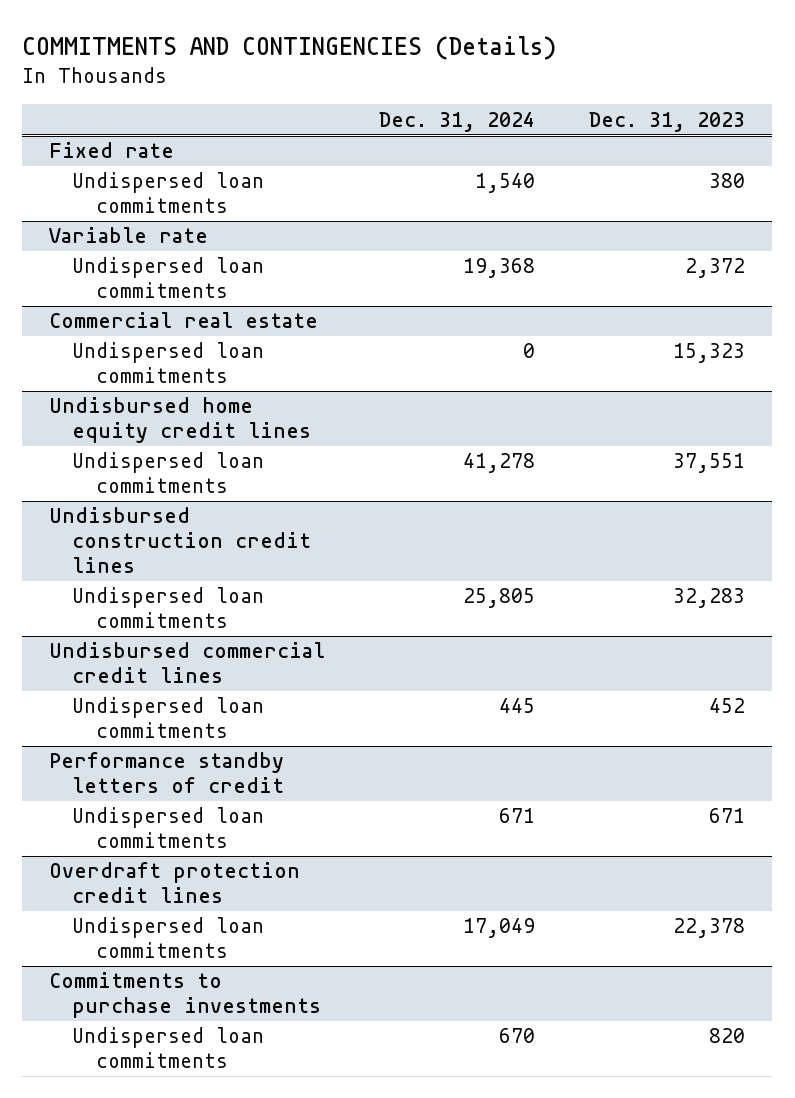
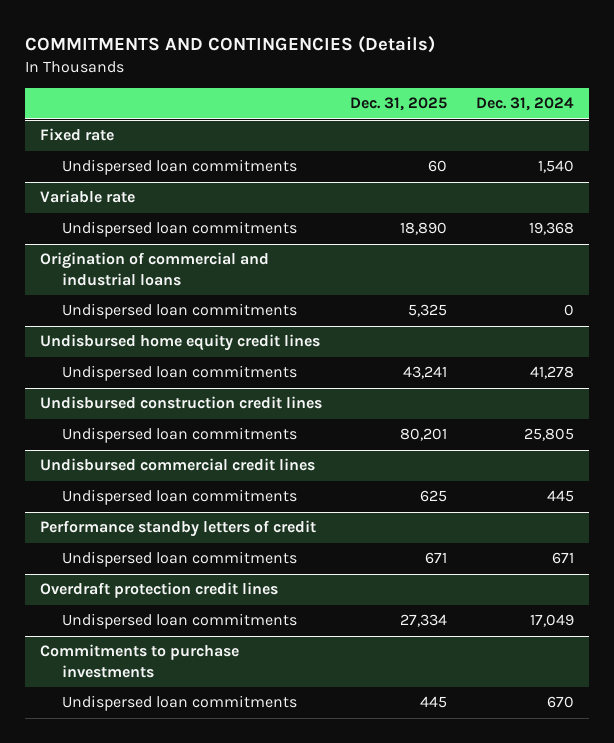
[589,111,746,132] Dec. 31, 2023 -> none
none -> [350,97,448,112] Dec. 31, 2025
[49,312,319,329] Commercial real estate -> [39,252,269,286] Origination of commercial and industrial loans

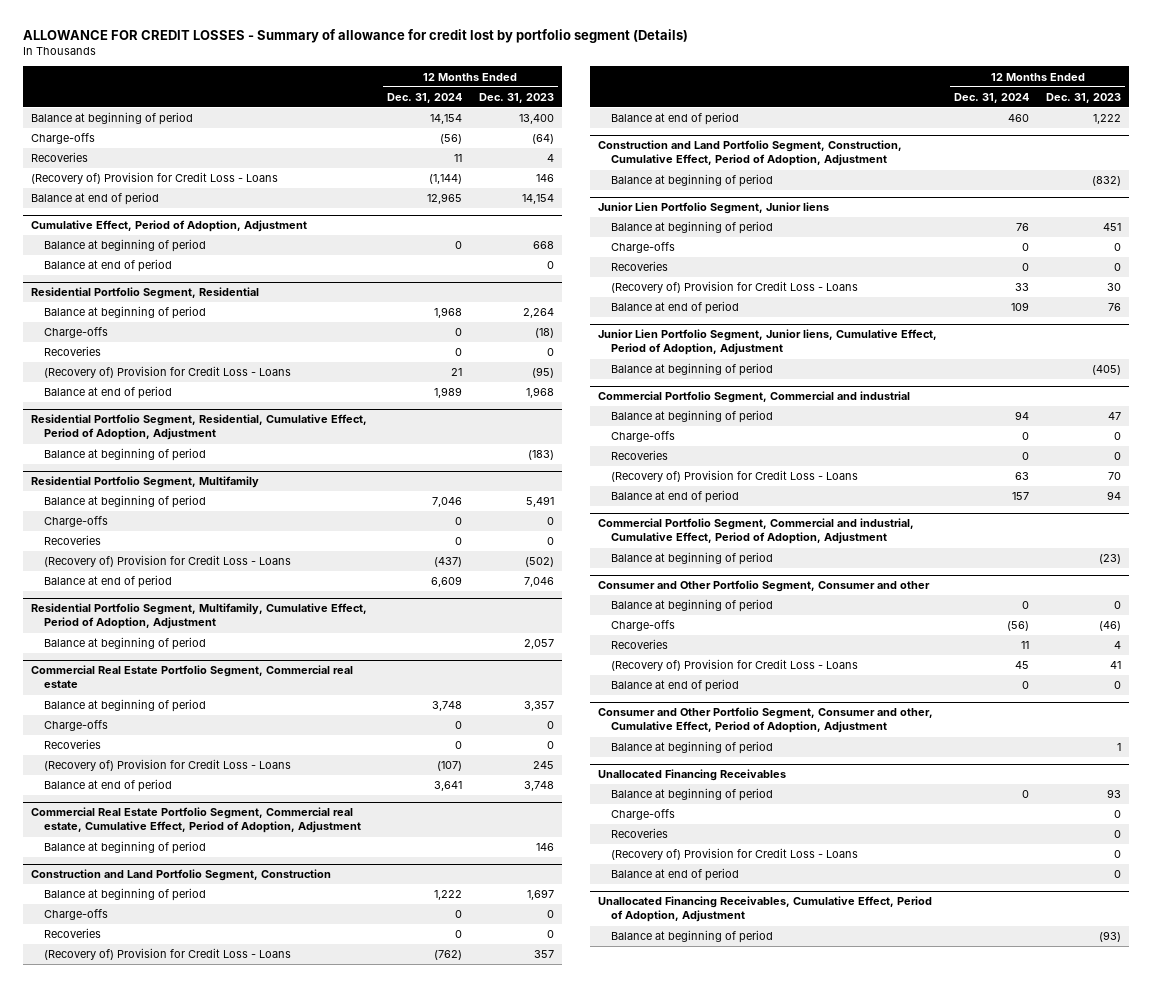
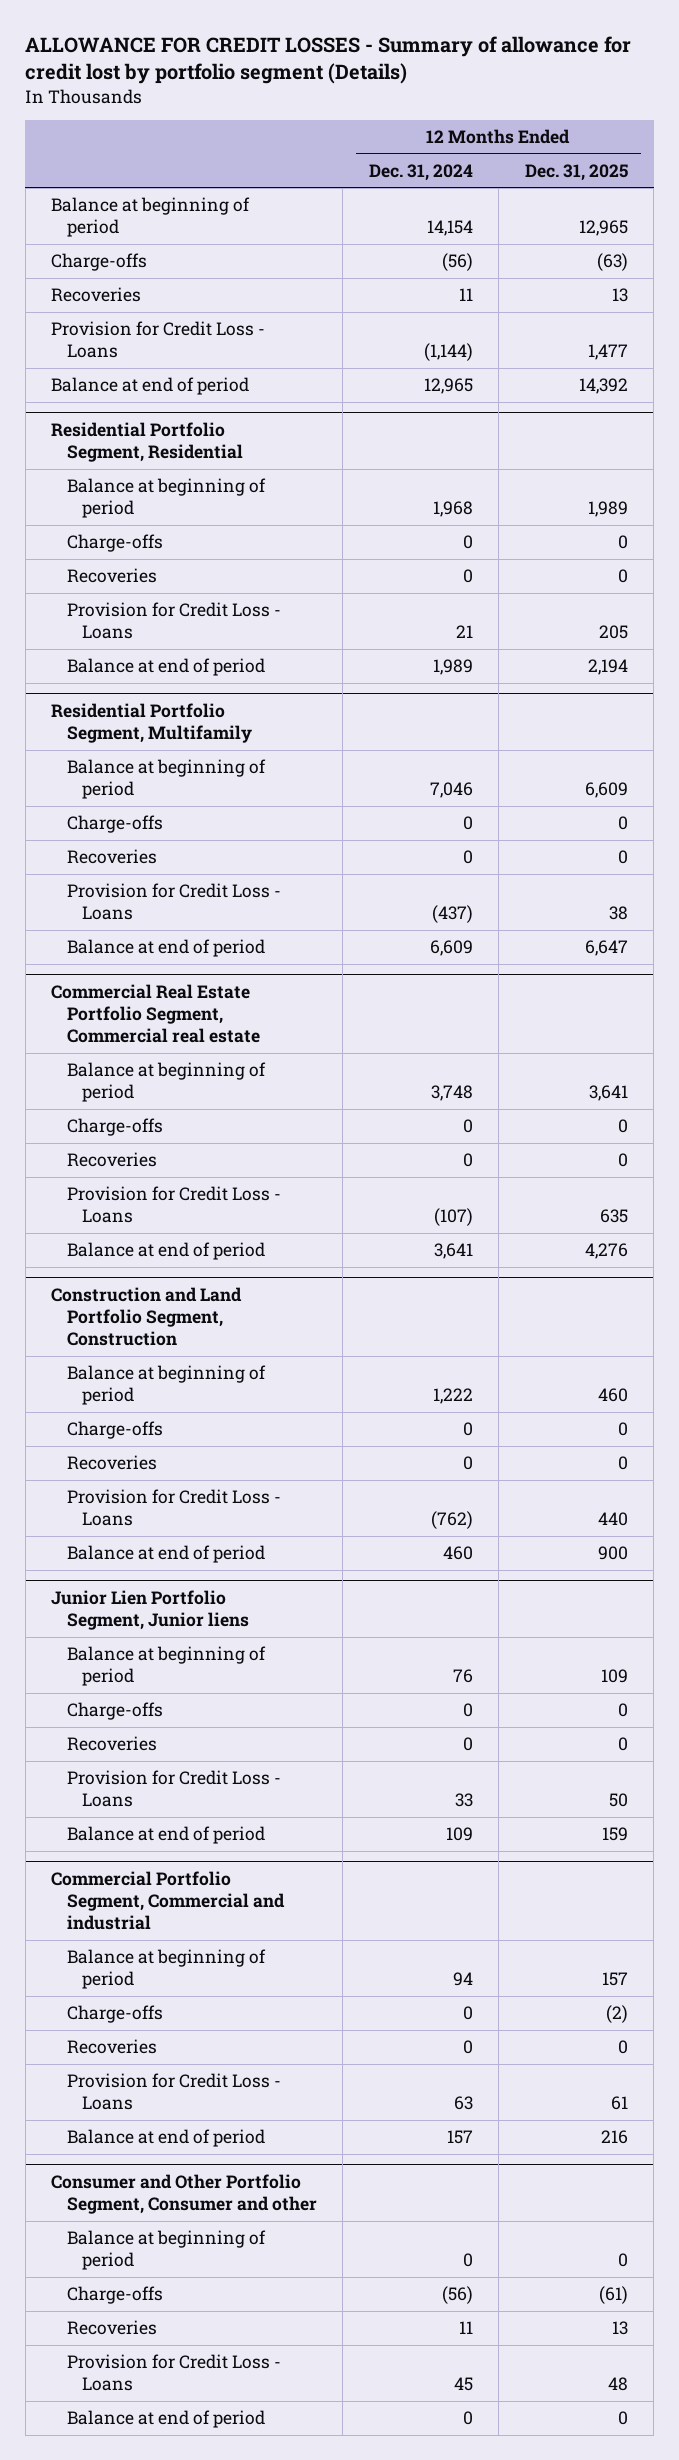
[478,92,554,103] Dec. 31, 2023 -> none
none -> [524,163,628,181] Dec. 31, 2025
[31,172,279,185] (Recovery of) Provision for Credit Loss - Loans -> [51,321,266,359] Provision for Credit Loss - Loans
[31,220,308,233] Cumulative Effect, Period of Adoption, Adjustment -> none
[44,239,207,253] Balance at beginning of period -> none
[44,259,173,273] Balance at end of period -> none
[44,366,292,379] (Recovery of) Provision for Credit Loss - Loans -> [66,602,281,640] Provision for Credit Loss - Loans
[31,414,368,441] Residential Portfolio Segment, Residential, Cumulative Effect, Period of Adoption, Adjustment -> none
[44,448,207,462] Balance at beginning of period -> none
[44,555,292,568] (Recovery of) Provision for Credit Loss - Loans -> [66,883,281,921] Provision for Credit Loss - Loans
[31,603,368,630] Residential Portfolio Segment, Multifamily, Cumulative Effect, Period of Adoption, Adjustment -> none
[44,637,207,651] Balance at beginning of period -> none
[44,759,292,772] (Recovery of) Provision for Credit Loss - Loans -> [66,1186,281,1224] Provision for Credit Loss - Loans
[31,807,362,834] Commercial Real Estate Portfolio Segment, Commercial real estate, Cumulative Effect, Period of Adoption, Adjustment -> none
[44,841,207,855] Balance at beginning of period -> none
[44,948,292,961] (Recovery of) Provision for Credit Loss - Loans -> [66,1489,281,1527] Provision for Credit Loss - Loans
[598,140,903,167] Construction and Land Portfolio Segment, Construction, Cumulative Effect, Period of Adoption, Adjustment -> none
[611,174,774,188] Balance at beginning of period -> none
[611,281,859,294] (Recovery of) Provision for Credit Loss - Loans -> [66,1770,281,1808] Provision for Credit Loss - Loans
[598,329,938,356] Junior Lien Portfolio Segment, Junior liens, Cumulative Effect, Period of Adoption, Adjustment -> none
[611,363,774,377] Balance at beginning of period -> none
[611,470,859,483] (Recovery of) Provision for Credit Loss - Loans -> [66,2073,281,2111] Provision for Credit Loss - Loans
[598,518,915,545] Commercial Portfolio Segment, Commercial and industrial, Cumulative Effect, Period of Adoption, Adjustment -> none
[611,552,774,566] Balance at beginning of period -> none
[611,659,859,672] (Recovery of) Provision for Credit Loss - Loans -> [66,2354,281,2392] Provision for Credit Loss - Loans
[598,707,934,734] Consumer and Other Portfolio Segment, Consumer and other, Cumulative Effect, Period of Adoption, Adjustment -> none
[611,741,774,755] Balance at beginning of period -> none
[598,769,787,782] Unallocated Financing Receivables -> none
[611,788,774,802] Balance at beginning of period -> none
[611,809,676,821] Charge-offs -> none
[611,828,669,839] Recoveries -> none
[611,848,859,861] (Recovery of) Provision for Credit Loss - Loans -> none
[611,868,740,882] Balance at end of period -> none
[598,896,933,923] Unallocated Financing Receivables, Cumulative Effect, Period of Adoption, Adjustment -> none
[611,930,774,944] Balance at beginning of period -> none

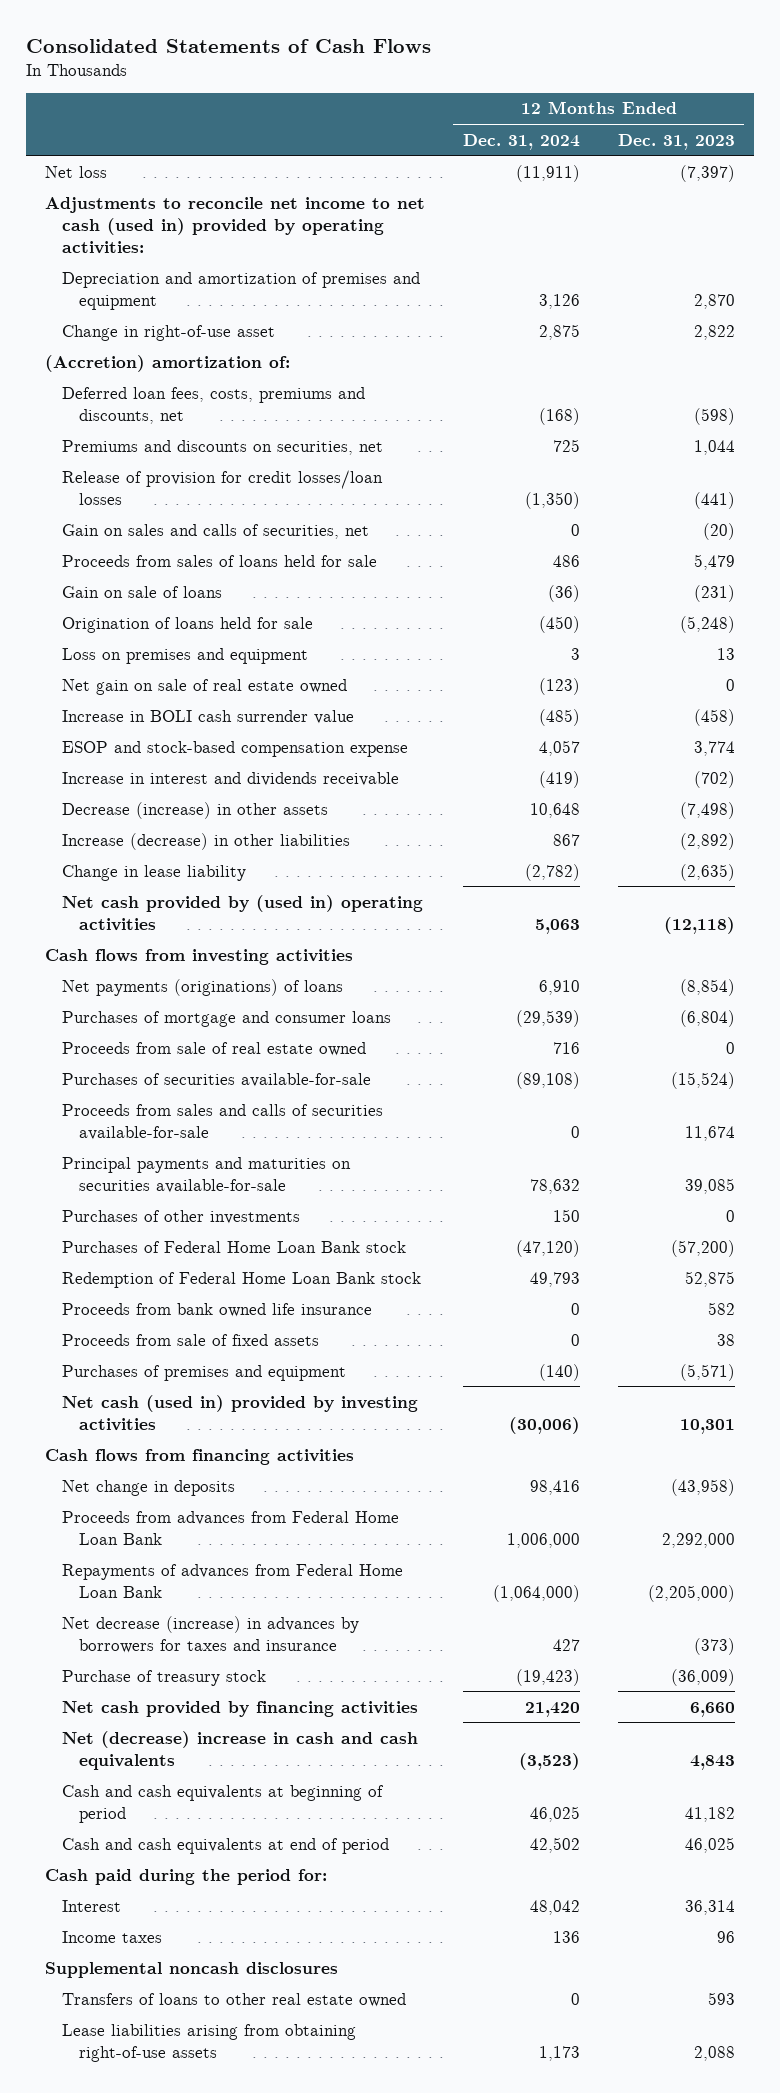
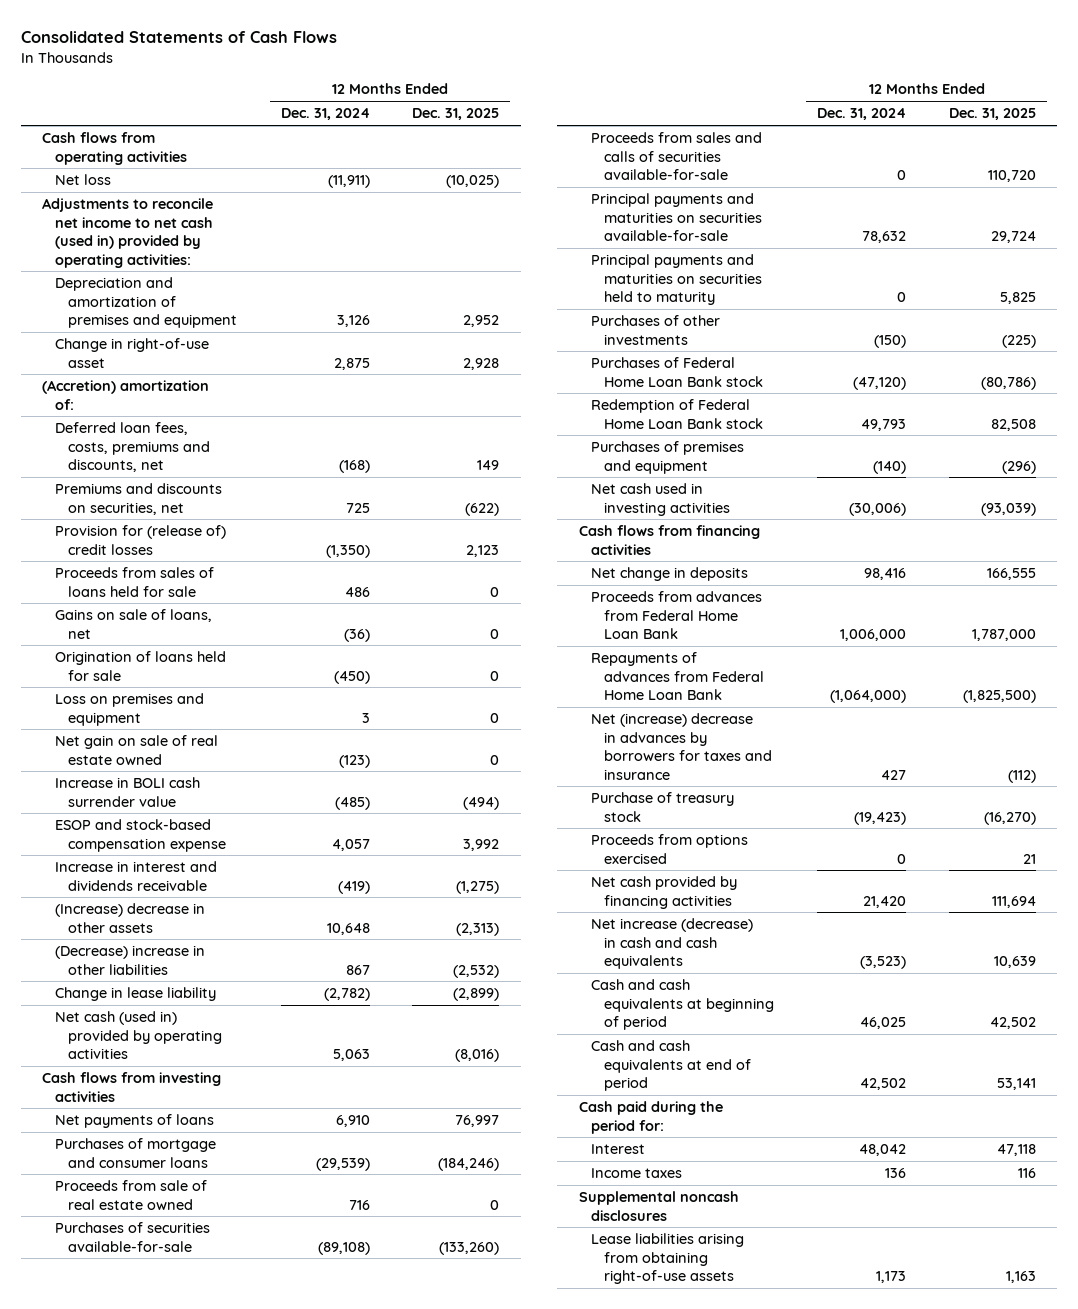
[617,133,735,150] Dec. 31, 2023 -> none
none -> [412,108,500,121] Dec. 31, 2025
none -> [42,132,187,165] Cash flows from operating activities
[61,523,369,539] Gain on sales and calls of securities, net -> none
[61,469,383,505] Release of provision for credit losses/loan losses -> [54,525,226,555] Provision for (release of) credit losses
[61,585,222,598] Gain on sale of loans -> [54,609,212,639] Gains on sale of loans, net
[61,801,328,819] Decrease (increase) in other assets -> [54,903,205,933] (Increase) decrease in other assets
[61,832,350,850] Increase (decrease) in other liabilities -> [54,945,205,975] (Decrease) increase in other liabilities
[61,894,423,931] Net cash provided by (used in) operating activities -> [54,1011,222,1060] Net cash (used in) provided by operating activities
[61,978,343,996] Net payments (originations) of loans -> [54,1114,214,1129] Net payments of loans
none -> [591,254,763,306] Principal payments and maturities on securities held to maturity
[552,1208,580,1222] 150 -> [874,334,907,348] (150)
[61,1302,372,1317] Proceeds from bank owned life insurance -> none
[61,1333,319,1346] Proceeds from sale of fixed assets -> none
[61,1394,418,1431] Net cash (used in) provided by investing activities -> [591,483,731,516] Net cash used in investing activities
[61,1615,359,1653] Net decrease (increase) in advances by borrowers for taxes and insurance -> [591,713,773,780] Net (increase) decrease in advances by borrowers for taxes and insurance
none -> [591,834,749,864] Proceeds from options exercised
[61,1730,418,1770] Net (decrease) increase in cash and cash equivalents -> [591,918,754,970] Net increase (decrease) in cash and cash equivalents
[61,1992,406,2007] Transfers of loans to other real estate owned -> none

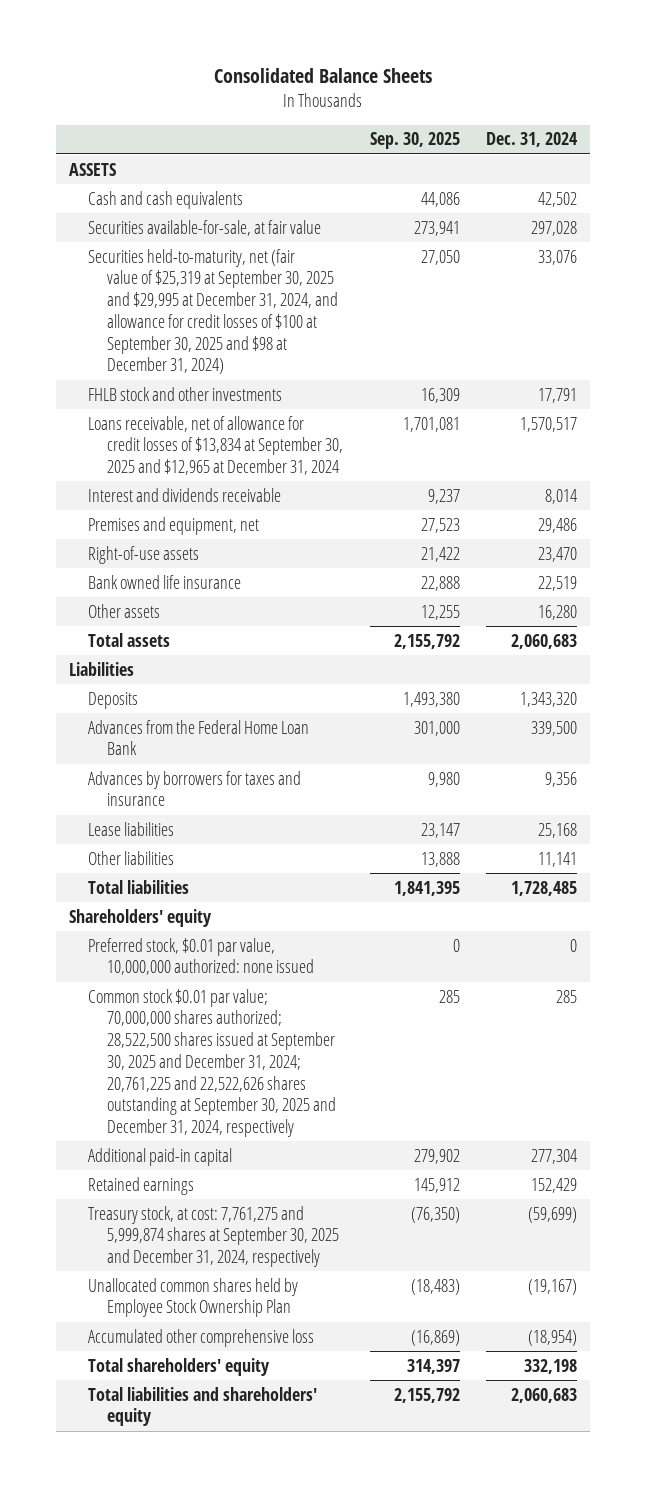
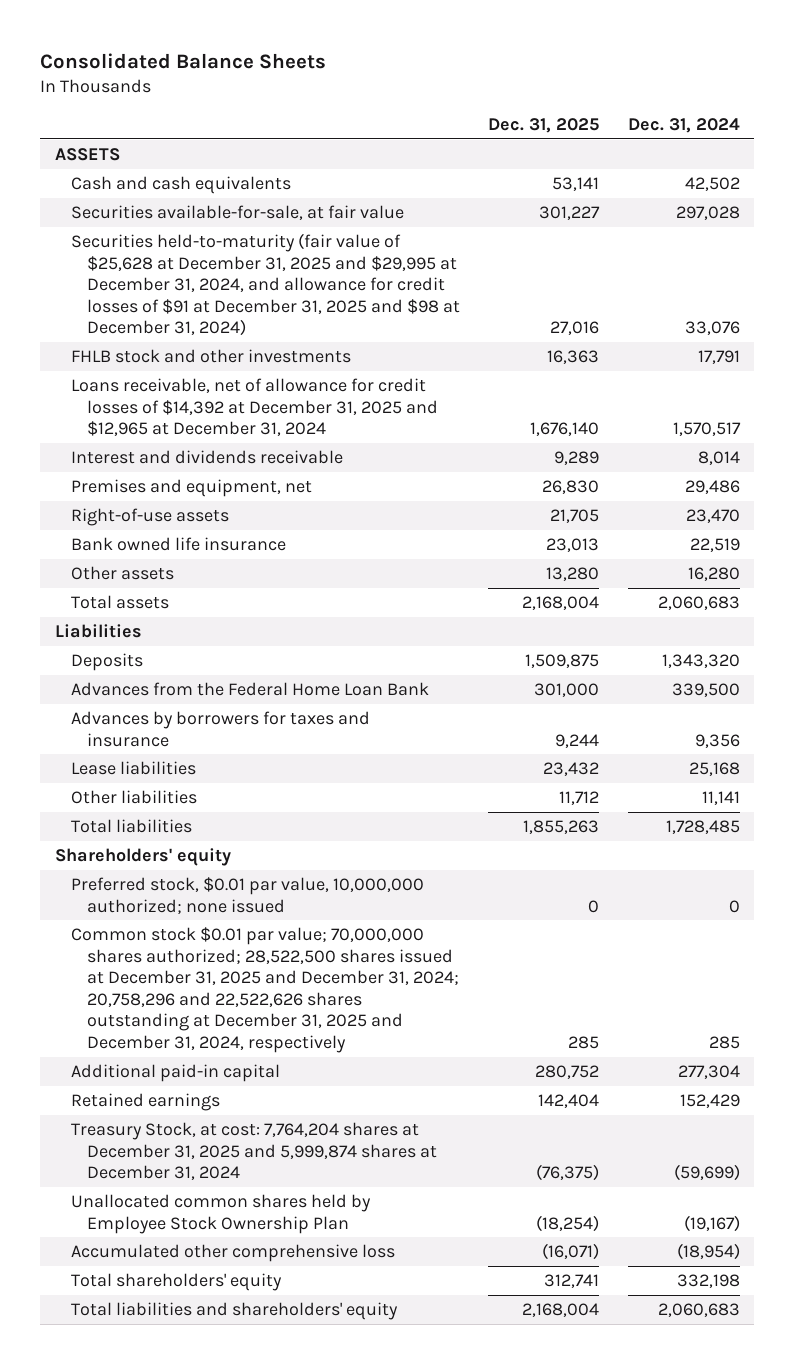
[369,132,460,150] Sep. 30, 2025 -> none
none -> [488,118,600,134] Dec. 31, 2025
[88,248,339,375] Securities held-to-maturity, net (fair value of $25,319 at September 30, 2025 and $29,995 at December 31, 2024, and allowance for credit losses of $100 at September 30, 2025 and $98 at December 31, 2024) -> [70,232,460,337] Securities held-to-maturity (fair value of $25,628 at December 31, 2025 and $29,995 at December 31, 2024, and allowance for credit losses of $91 at December 31, 2025 and $98 at December 31, 2024)
[88,415,344,476] Loans receivable, net of allowance for credit losses of $13,834 at September 30, 2025 and $12,965 at December 31, 2024 -> [70,377,438,437] Loans receivable, net of allowance for credit losses of $14,392 at December 31, 2025 and $12,965 at December 31, 2024
[88,937,315,976] Preferred stock, $0.01 par value, 10,000,000 authorized: none issued -> [70,876,424,914] Preferred stock, $0.01 par value, 10,000,000 authorized; none issued
[88,988,337,1138] Common stock $0.01 par value; 70,000,000 shares authorized; 28,522,500 shares issued at September 30, 2025 and December 31, 2024; 20,761,225 and 22,522,626 shares outstanding at September 30, 2025 and December 31, 2024, respectively -> [70,926,459,1053] Common stock $0.01 par value; 70,000,000 shares authorized; 28,522,500 shares issued at December 31, 2025 and December 31, 2024; 20,758,296 and 22,522,626 shares outstanding at December 31, 2025 and December 31, 2024, respectively
[88,1205,340,1268] Treasury stock, at cost: 7,761,275 and 5,999,874 shares at September 30, 2025 and December 31, 2024, respectively -> [70,1121,437,1181] Treasury Stock, at cost: 7,764,204 shares at December 31, 2025 and 5,999,874 shares at December 31, 2024

